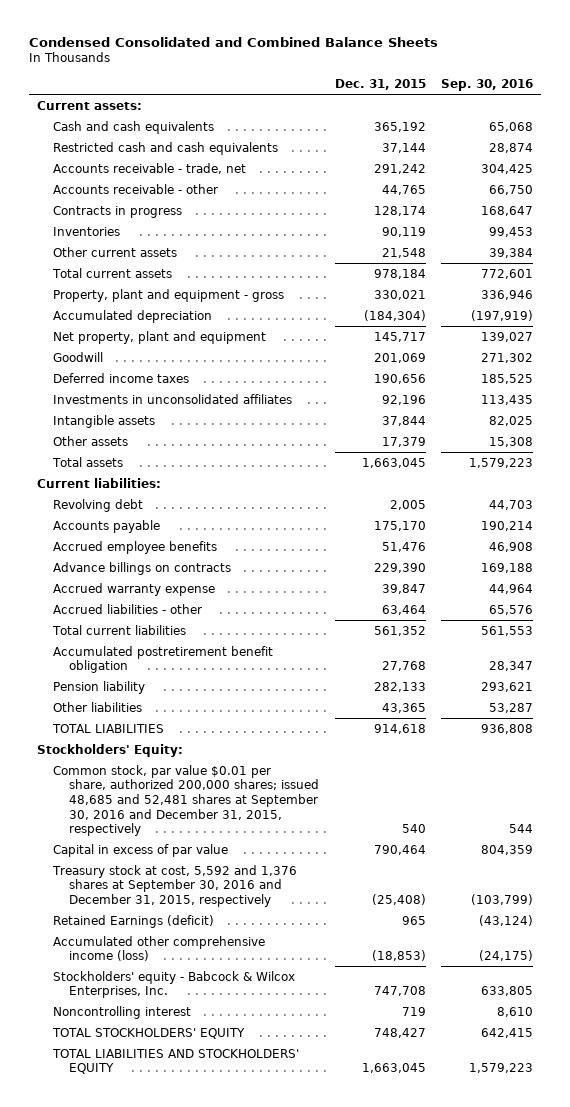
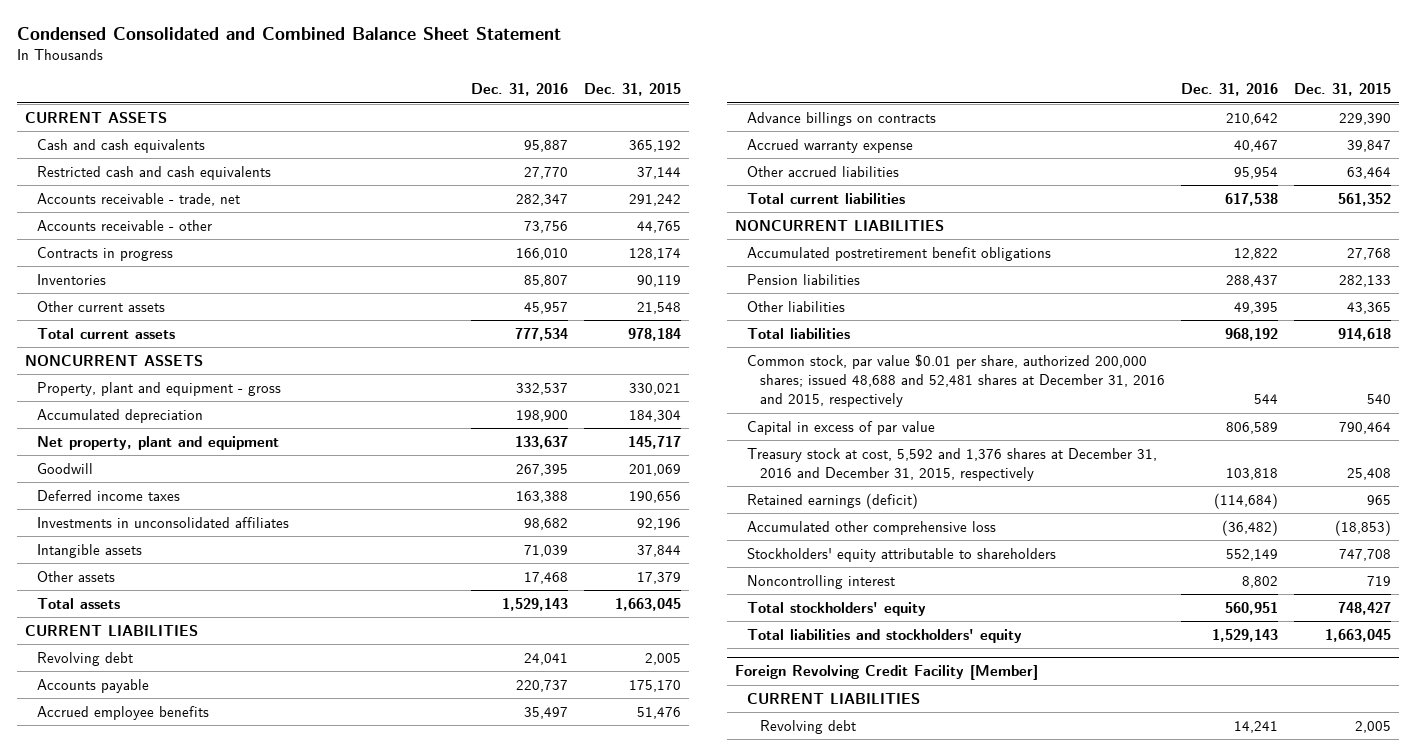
[29,36,439,47] Condensed Consolidated and Combined Balance Sheets -> [16,27,561,41] Condensed Consolidated and Combined Balance Sheet Statement
[441,79,534,92] Sep. 30, 2016 -> none
none -> [470,83,568,97] Dec. 31, 2016
[36,100,142,110] Current assets: -> [24,111,167,123] CURRENT ASSETS
none -> [24,354,203,366] NONCURRENT ASSETS
[363,309,426,321] (184,304) -> [629,409,682,422] 184,304
[36,477,161,488] Current liabilities: -> [24,624,198,636] CURRENT LIABILITIES
[52,603,202,614] Accrued liabilities - other -> [747,165,900,177] Other accrued liabilities
none -> [734,219,944,231] NONCURRENT LIABILITIES
[52,645,273,674] Accumulated postretirement benefit obligation -> [747,246,1052,261] Accumulated postretirement benefit obligations
[52,680,145,694] Pension liability -> [747,273,861,285] Pension liabilities
[36,743,183,757] Stockholders' Equity: -> none
[51,723,164,733] TOTAL LIABILITIES -> [747,327,851,339] Total liabilities
[52,764,320,837] Common stock, par value $0.01 per share, authorized 200,000 shares; issued 48,685 and 52,481 shares at September 30, 2016 and December 31, 2015, respectively -> [747,353,1165,408] Common stock, par value $0.01 per share, authorized 200,000 shares; issued 48,688 and 52,481 shares at December 31, 2016 and 2015, respectively
[51,864,297,907] Treasury stock at cost, 5,592 and 1,376 shares at September 30, 2016 and December 31, 2015, respectively -> [747,447,1158,482] Treasury stock at cost, 5,592 and 1,376 shares at December 31, 2016 and December 31, 2015, respectively
[371,893,426,905] (25,408) -> [1347,468,1392,481] 25,408
[52,914,214,928] Retained Earnings (deficit) -> [747,492,919,509] Retained earnings (deficit)
[52,935,265,962] Accumulated other comprehensive income (loss) -> [747,520,997,535] Accumulated other comprehensive loss
[52,970,295,999] Stockholders' equity - Babcock & Wilcox Enterprises, Inc. -> [747,547,1057,562] Stockholders' equity attributable to shareholders
[51,1027,245,1039] TOTAL STOCKHOLDERS' EQUITY -> [747,601,927,616] Total stockholders' equity
[51,1048,299,1075] TOTAL LIABILITIES AND STOCKHOLDERS' EQUITY -> [747,628,1023,643] Total liabilities and stockholders' equity
none -> [734,665,1038,681] Foreign Revolving Credit Facility [Member]
none -> [747,692,921,704] CURRENT LIABILITIES
none -> [759,719,856,734] Revolving debt

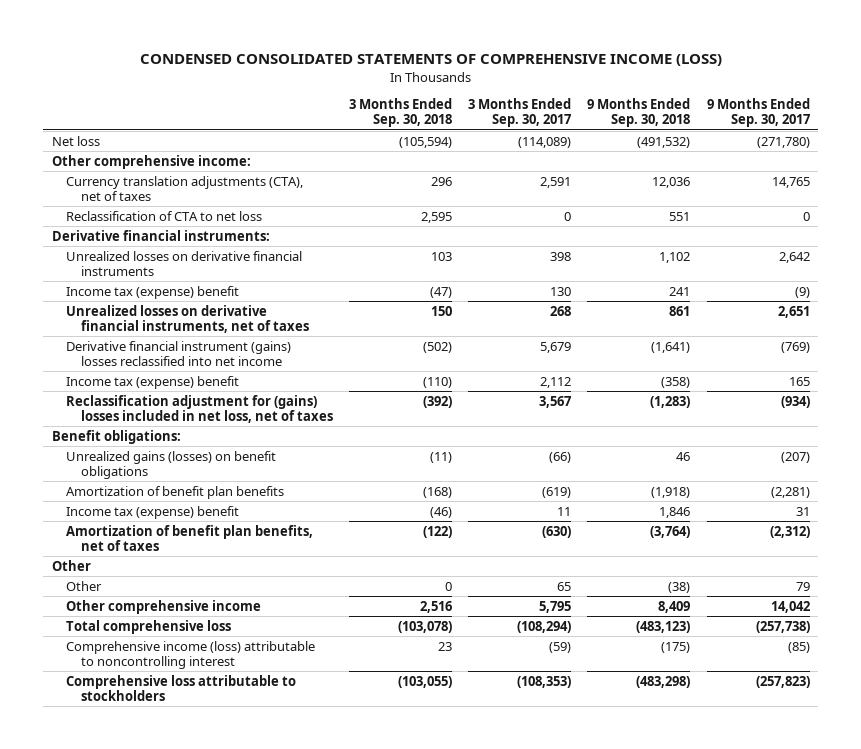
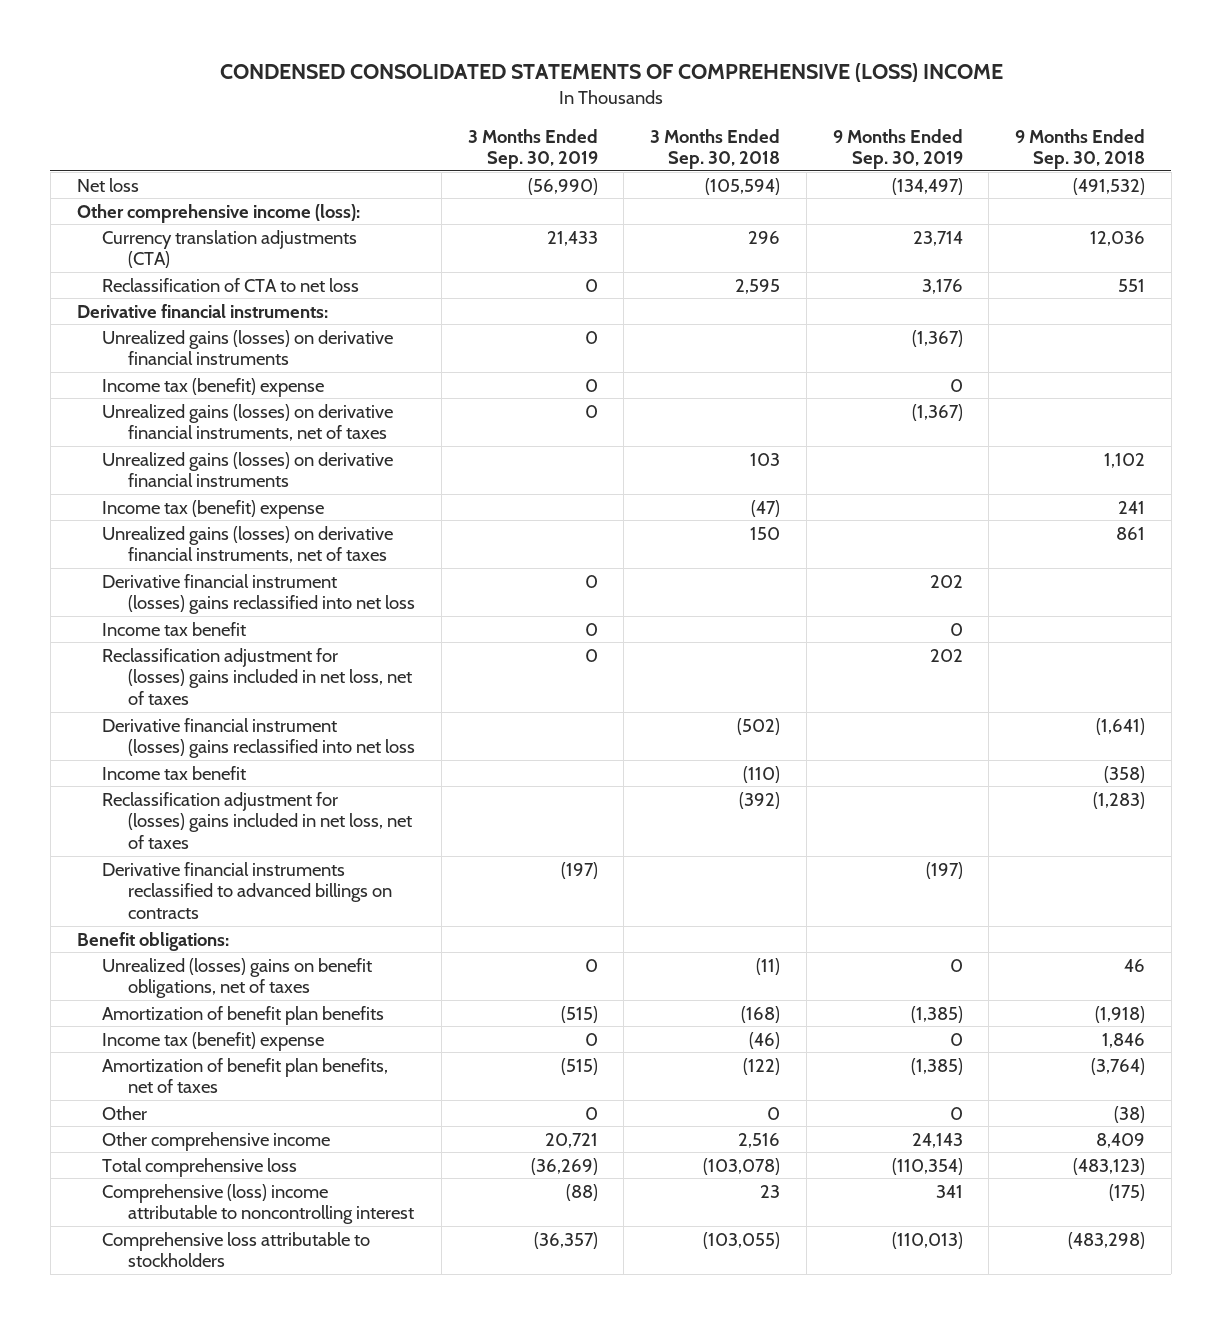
[139,53,722,66] CONDENSED CONSOLIDATED STATEMENTS OF COMPREHENSIVE INCOME (LOSS) -> [219,63,1003,83] CONDENSED CONSOLIDATED STATEMENTS OF COMPREHENSIVE (LOSS) INCOME
[468,98,572,128] 3 Months Ended Sep. 30, 2017 -> none
[706,98,810,128] 9 Months Ended Sep. 30, 2017 -> none
none -> [467,128,598,170] 3 Months Ended Sep. 30, 2019
none -> [832,128,963,170] 9 Months Ended Sep. 30, 2019
[51,154,251,169] Other comprehensive income: -> [76,203,360,223] Other comprehensive income (loss):
[66,175,304,201] Currency translation adjustments (CTA), net of taxes -> [102,229,358,269] Currency translation adjustments (CTA)
none -> [102,329,394,366] Unrealized gains (losses) on derivative financial instruments
none -> [102,377,325,397] Income tax (benefit) expense
none -> [102,403,394,442] Unrealized gains (losses) on derivative financial instruments, net of taxes
[66,250,303,276] Unrealized losses on derivative financial instruments -> [102,451,394,488] Unrealized gains (losses) on derivative financial instruments
[66,285,240,299] Income tax (expense) benefit -> [102,499,325,519] Income tax (benefit) expense
[66,304,309,333] Unrealized losses on derivative financial instruments, net of taxes -> [102,525,394,564] Unrealized gains (losses) on derivative financial instruments, net of taxes
none -> [102,573,416,615] Derivative financial instrument (losses) gains reclassified into net loss
none -> [102,621,247,636] Income tax benefit
none -> [102,647,413,705] Reclassification adjustment for (losses) gains included in net loss, net of taxes
[66,340,292,366] Derivative financial instrument (gains) losses reclassified into net income -> [102,717,416,759] Derivative financial instrument (losses) gains reclassified into net loss
[66,375,240,389] Income tax (expense) benefit -> [102,765,247,780] Income tax benefit
[66,394,333,423] Reclassification adjustment for (gains) losses included in net loss, net of taxes -> [102,791,413,849] Reclassification adjustment for (losses) gains included in net loss, net of taxes
none -> [102,861,393,919] Derivative financial instruments reclassified to advanced billings on contracts
[66,450,277,479] Unrealized gains (losses) on benefit obligations -> [102,957,373,999] Unrealized (losses) gains on benefit obligations, net of taxes
[66,505,240,519] Income tax (expense) benefit -> [102,1031,325,1051] Income tax (benefit) expense
[51,559,91,571] Other -> none
[66,640,316,669] Comprehensive income (loss) attributable to noncontrolling interest -> [102,1183,415,1225] Comprehensive (loss) income attributable to noncontrolling interest

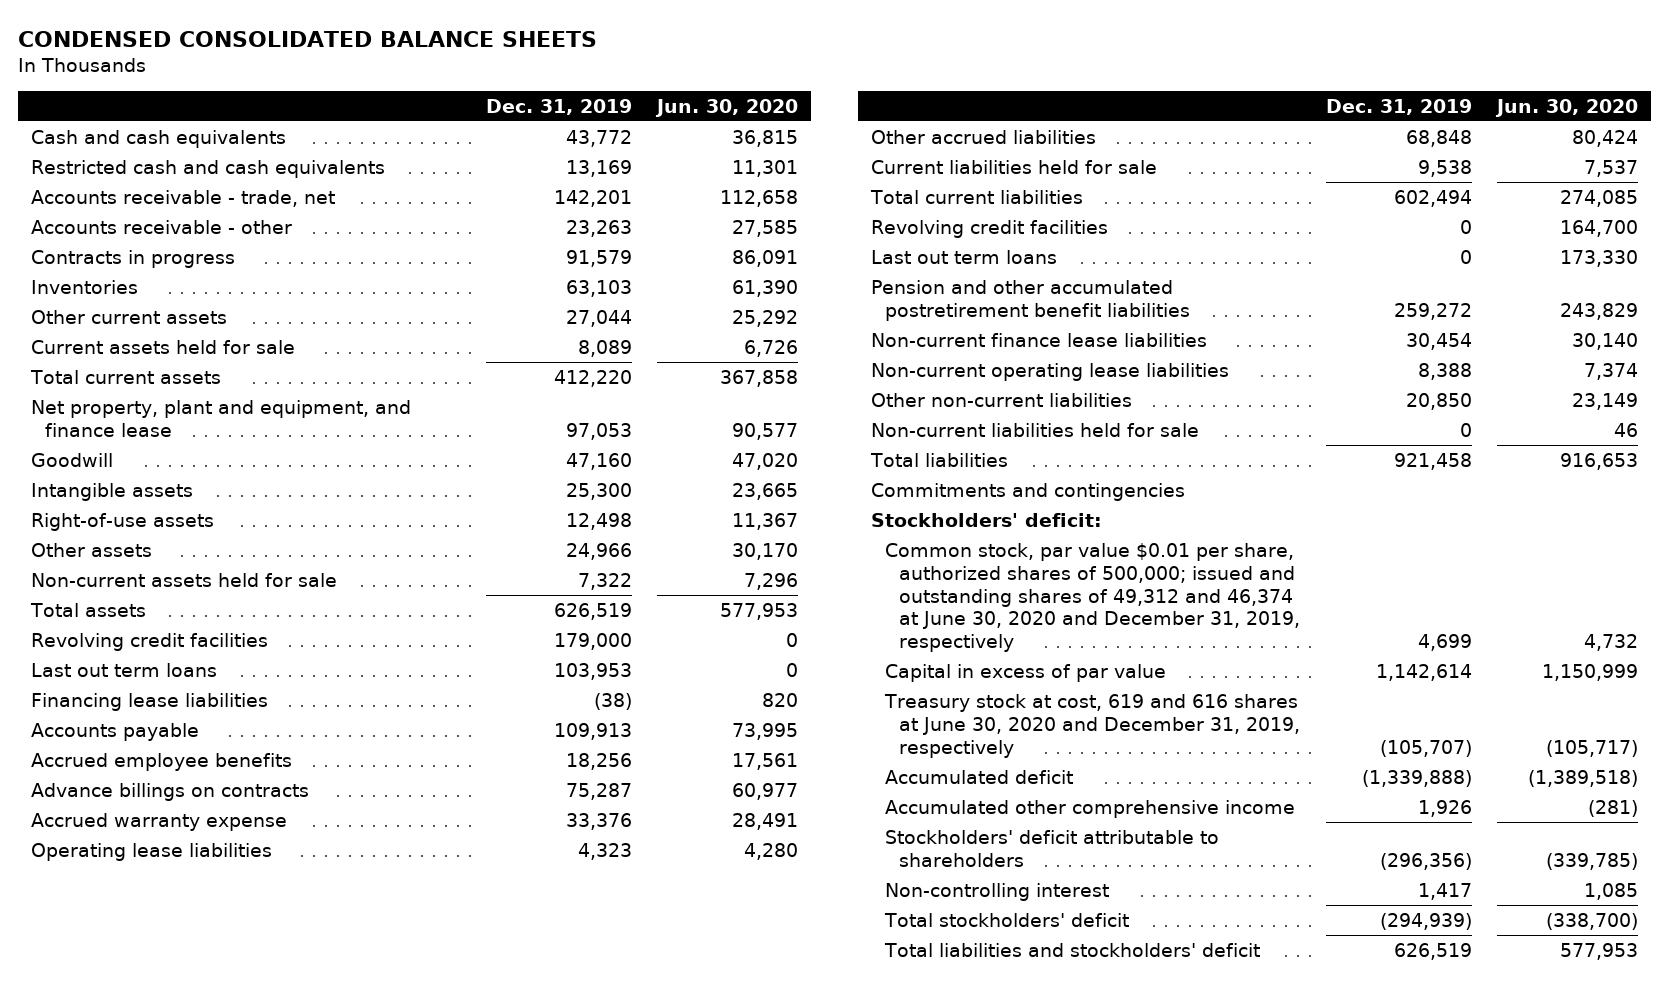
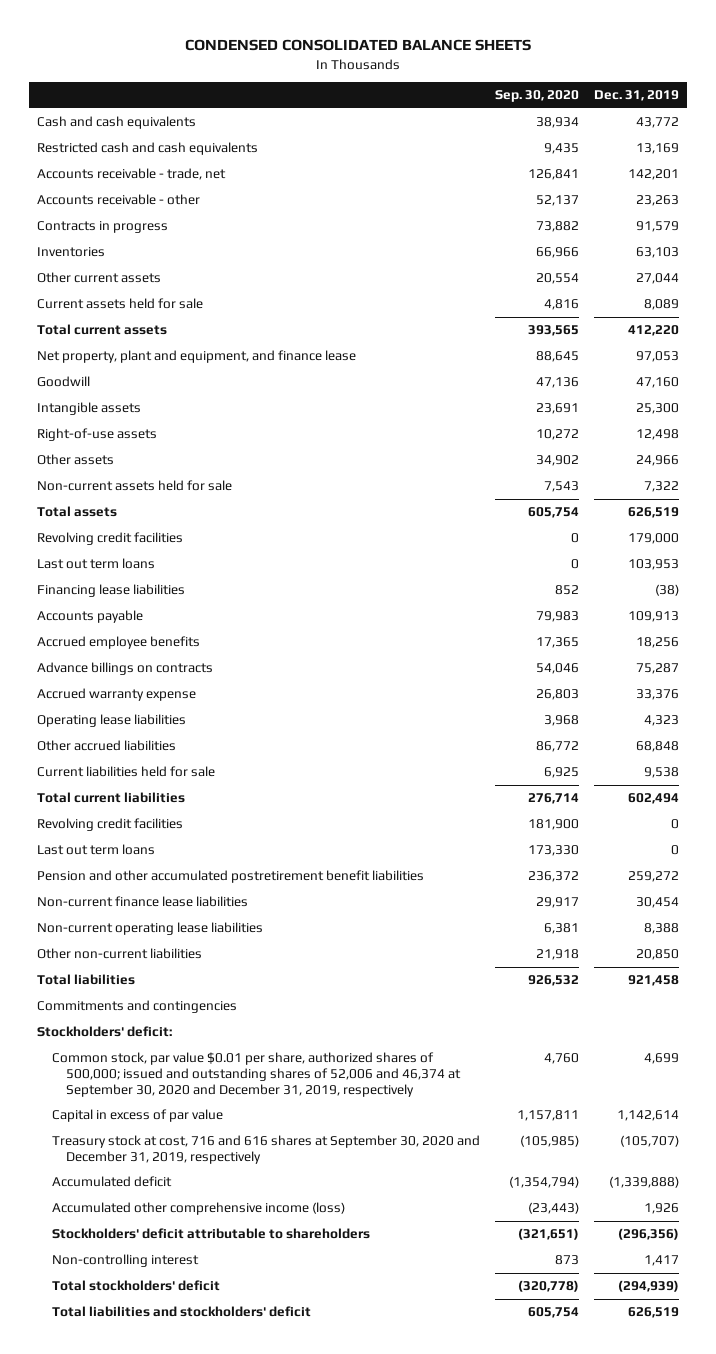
[655,98,799,117] Jun. 30, 2020 -> none
none -> [494,90,579,103] Sep. 30, 2020
[870,422,1199,437] Non-current liabilities held for sale -> none
[885,542,1301,653] Common stock, par value $0.01 per share, authorized shares of 500,000; issued and outstanding shares of 49,312 and 46,374 at June 30, 2020 and December 31, 2019, respectively -> [51,1052,462,1097] Common stock, par value $0.01 per share, authorized shares of 500,000; issued and outstanding shares of 52,006 and 46,374 at September 30, 2020 and December 31, 2019, respectively
[884,693,1301,758] Treasury stock at cost, 619 and 616 shares at June 30, 2020 and December 31, 2019, respectively -> [51,1135,480,1164] Treasury stock at cost, 716 and 616 shares at September 30, 2020 and December 31, 2019, respectively
[885,799,1296,818] Accumulated other comprehensive income -> [51,1202,345,1216] Accumulated other comprehensive income (loss)

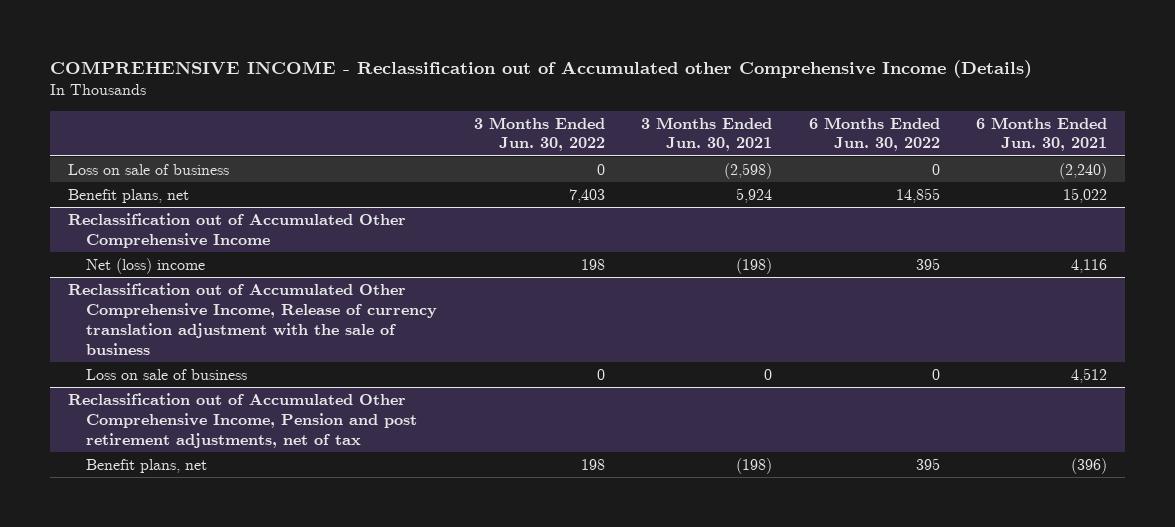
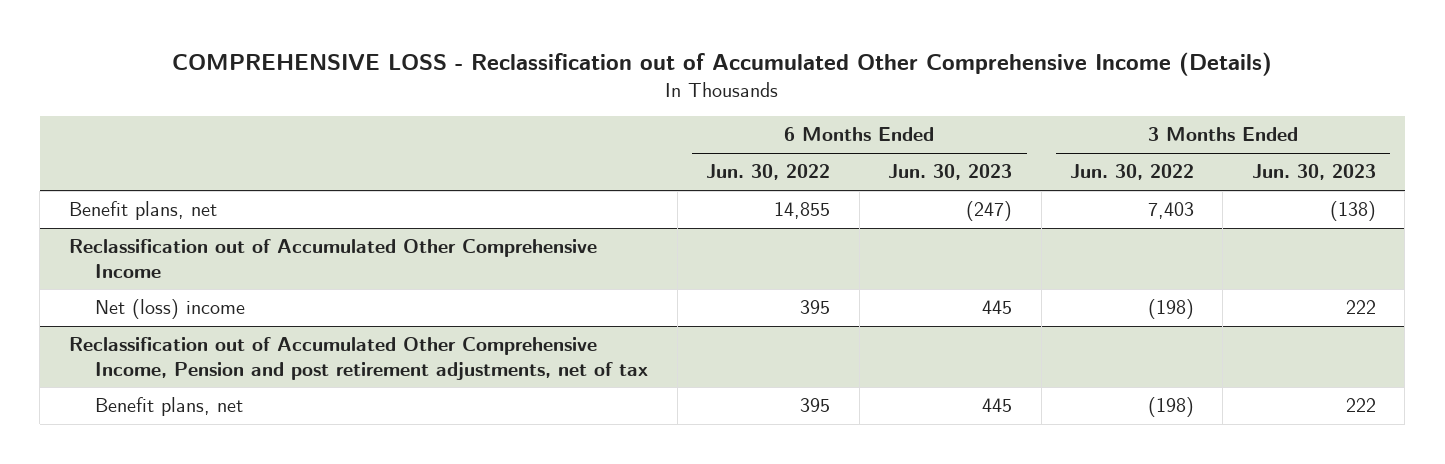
[50,60,1033,79] COMPREHENSIVE INCOME - Reclassification out of Accumulated other Comprehensive Income (Details) -> [172,52,1273,77] COMPREHENSIVE LOSS - Reclassification out of Accumulated Other Comprehensive Income (Details)
[641,116,773,152] 3 Months Ended Jun. 30, 2021 -> none
[975,116,1107,152] 6 Months Ended Jun. 30, 2021 -> none
none -> [888,164,1013,181] Jun. 30, 2023
none -> [1251,164,1376,181] Jun. 30, 2023
[68,164,230,176] Loss on sale of business -> none
[68,283,438,355] Reclassification out of Accumulated Other Comprehensive Income, Release of currency translation adjustment with the sale of business -> none
[86,369,248,381] Loss on sale of business -> none
[580,259,605,271] 198 -> [1148,299,1195,320] (198)
[580,459,605,471] 198 -> [1148,397,1195,418] (198)

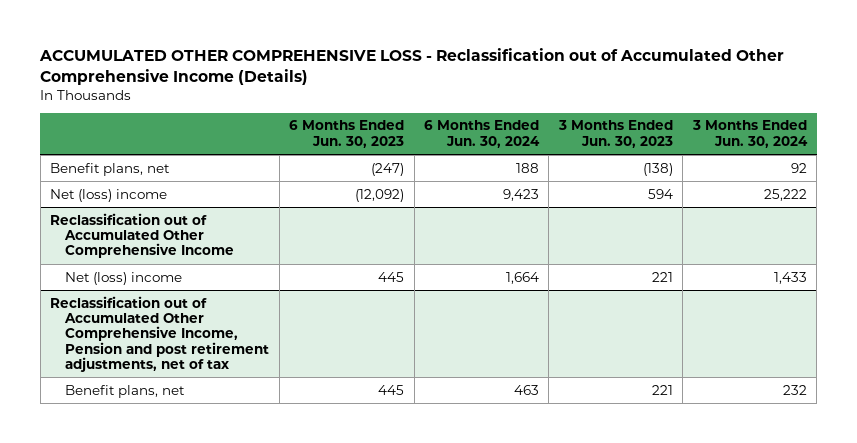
[172,52,1273,77] COMPREHENSIVE LOSS - Reclassification out of Accumulated Other Comprehensive Income (Details) -> [39,47,785,85] ACCUMULATED OTHER COMPREHENSIVE LOSS - Reclassification out of Accumulated Other Comprehensive Income (Details)
[706,164,831,181] Jun. 30, 2022 -> none
[1070,164,1195,181] Jun. 30, 2022 -> none
none -> [423,120,540,148] 6 Months Ended Jun. 30, 2024
none -> [691,120,808,148] 3 Months Ended Jun. 30, 2024
none -> [50,188,168,202] Net (loss) income
[1345,300,1376,315] 222 -> [651,271,673,282] 221
[1345,398,1376,413] 222 -> [651,384,673,395] 221

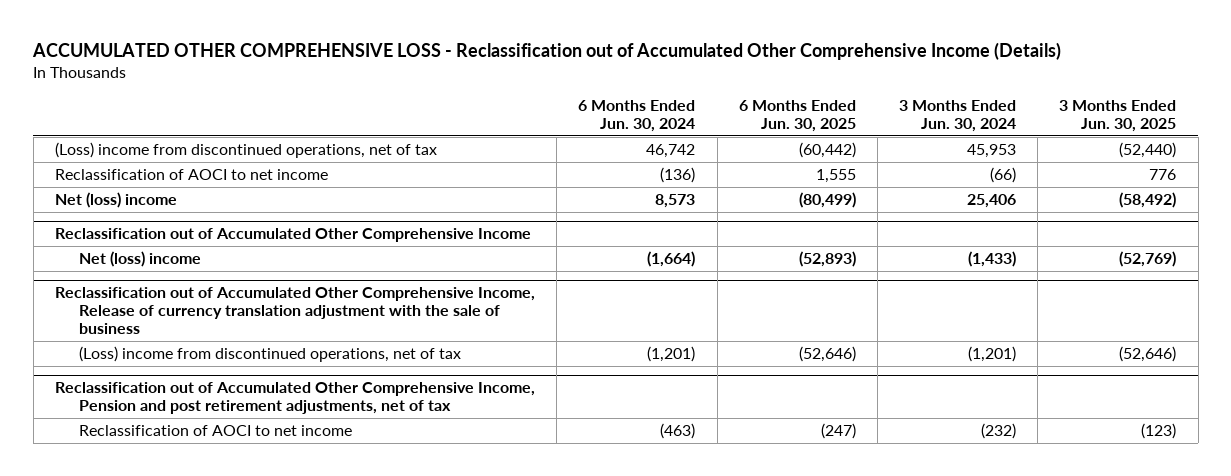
[289,120,405,148] 6 Months Ended Jun. 30, 2023 -> none
[557,120,673,148] 3 Months Ended Jun. 30, 2023 -> none
none -> [738,99,856,132] 6 Months Ended Jun. 30, 2025
none -> [1059,99,1177,132] 3 Months Ended Jun. 30, 2025
[50,162,171,176] Benefit plans, net -> none
none -> [54,141,437,158] (Loss) income from discontinued operations, net of tax
none -> [54,168,328,180] Reclassification of AOCI to net income
[502,188,539,201] 9,423 -> [655,193,696,208] 8,573
[763,188,807,201] 25,222 -> [967,193,1017,208] 25,406
[505,271,539,284] 1,664 -> [647,250,696,267] (1,664)
[773,271,807,284] 1,433 -> [968,250,1017,267] (1,433)
none -> [54,286,535,334] Reclassification out of Accumulated Other Comprehensive Income, Release of currency translation adjustment with the sale of business
none -> [78,345,461,362] (Loss) income from discontinued operations, net of tax
[65,384,186,398] Benefit plans, net -> none
none -> [78,424,352,436] Reclassification of AOCI to net income

